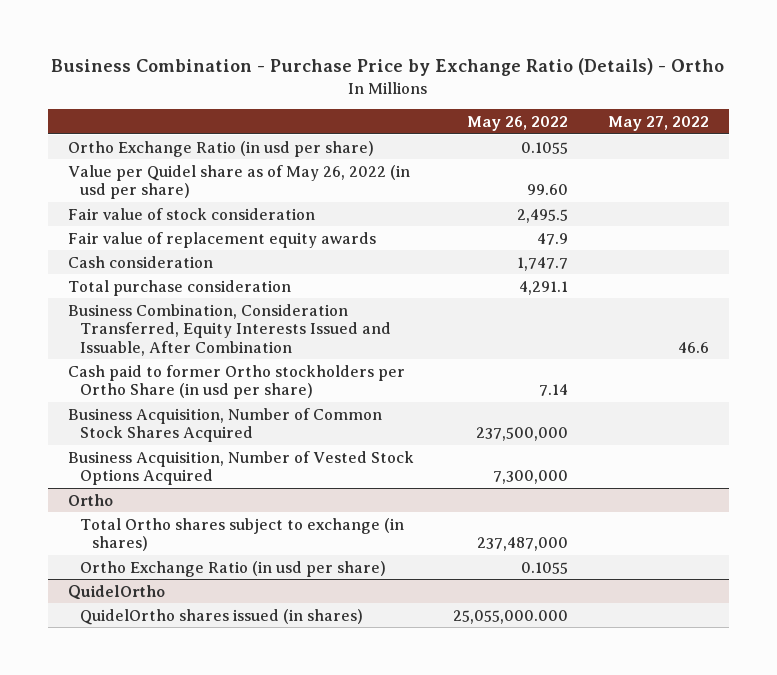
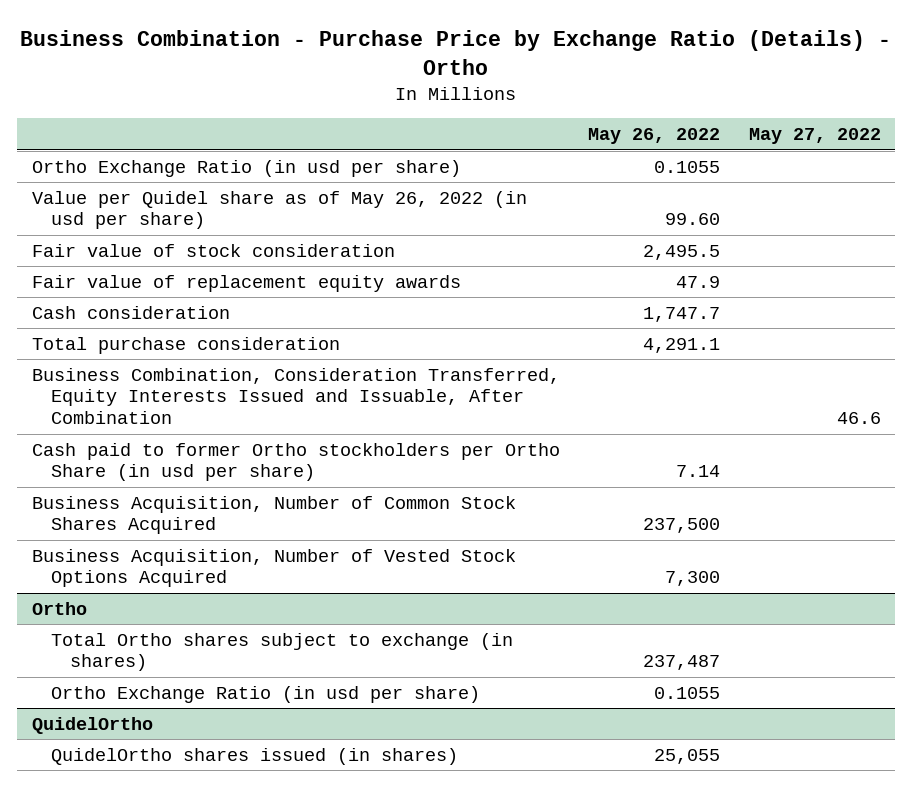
[476,427,569,442] 237,500,000 -> [643,518,721,534] 237,500
[493,470,569,485] 7,300,000 -> [665,571,721,587] 7,300
[477,537,569,552] 237,487,000 -> [643,655,721,671] 237,487
[453,609,569,624] 25,055,000.000 -> [654,748,721,764] 25,055

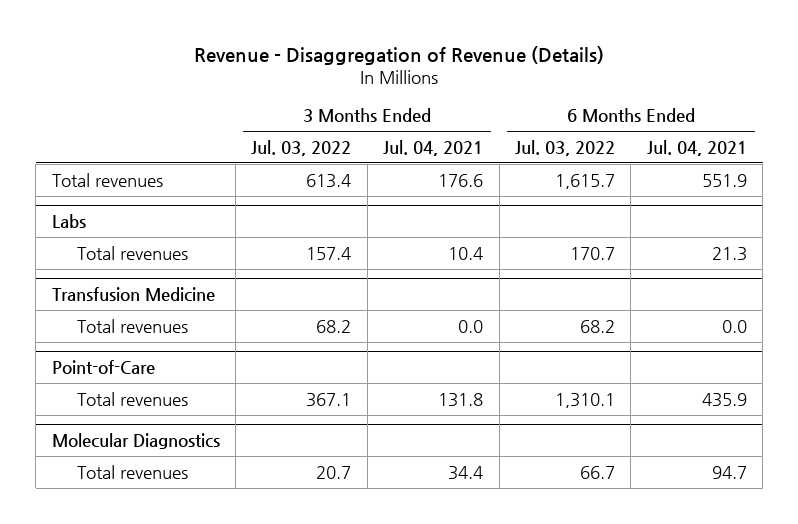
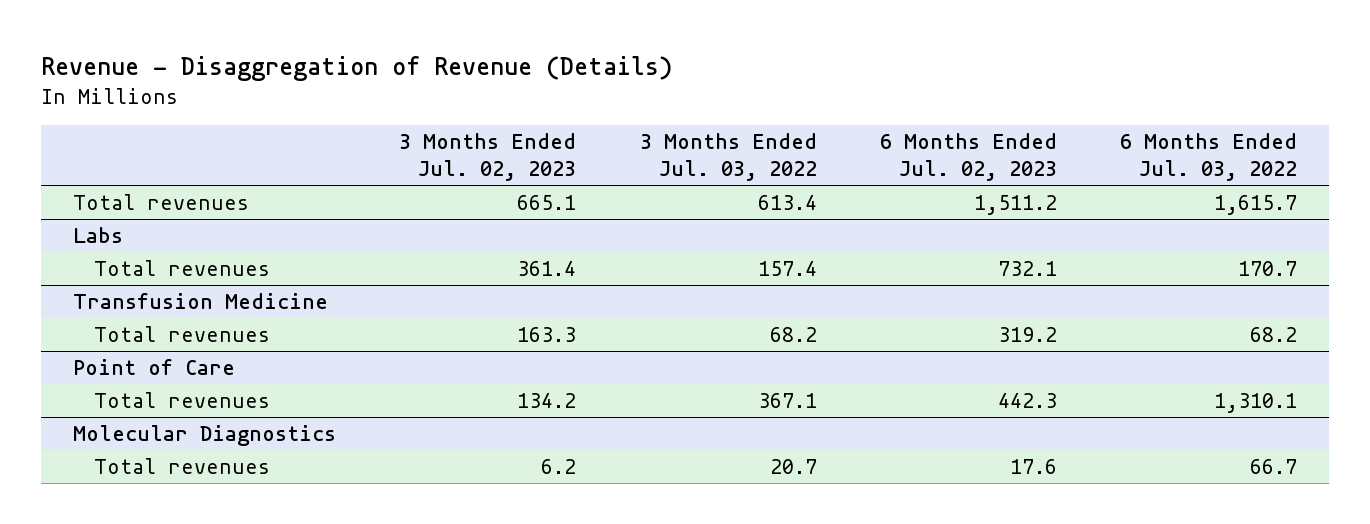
[383,139,484,156] Jul. 04, 2021 -> none
[646,139,747,156] Jul. 04, 2021 -> none
none -> [399,133,577,182] 3 Months Ended Jul. 02, 2023
none -> [879,133,1057,182] 6 Months Ended Jul. 02, 2023
[51,360,155,375] Point-of-Care -> [72,359,235,376] Point of Care

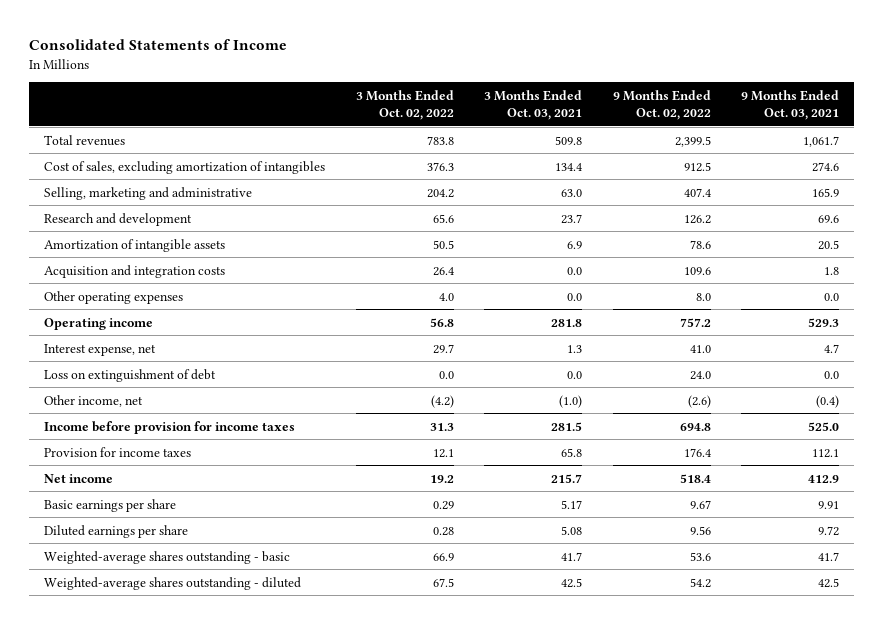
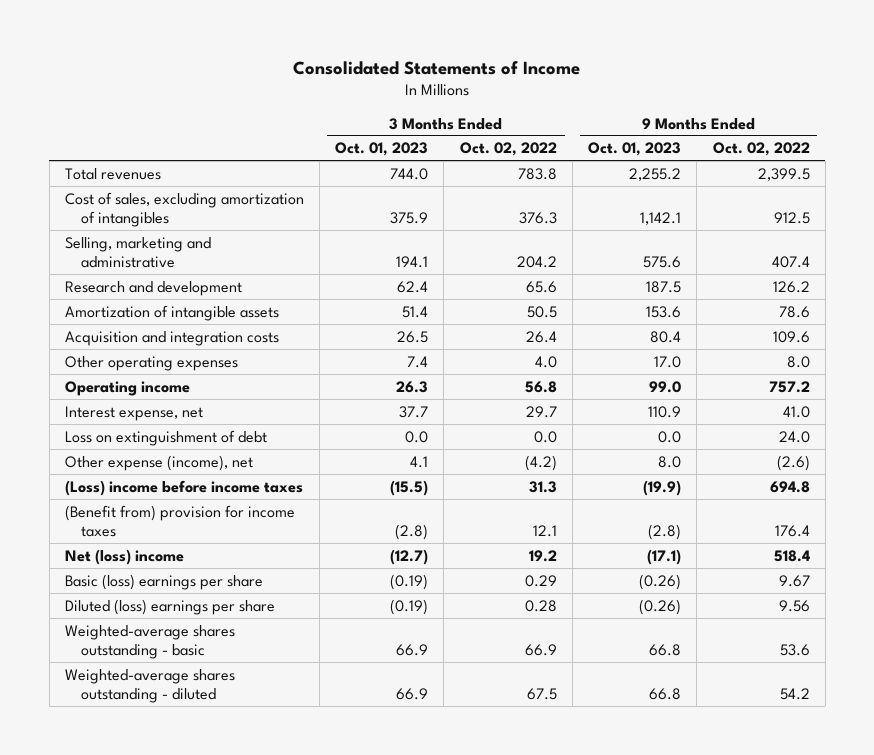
[484,90,583,120] 3 Months Ended Oct. 03, 2021 -> none
[741,90,840,120] 9 Months Ended Oct. 03, 2021 -> none
none -> [335,142,429,157] Oct. 01, 2023
none -> [588,142,682,157] Oct. 01, 2023
[44,394,144,407] Other income, net -> [64,454,253,471] Other expense (income), net
[44,420,296,434] Income before provision for income taxes -> [64,479,303,496] (Loss) income before income taxes
[44,446,192,457] Provision for income taxes -> [64,504,295,537] (Benefit from) provision for income taxes
[44,473,114,483] Net income -> [64,548,184,565] Net (loss) income
[44,498,177,512] Basic earnings per share -> [64,573,263,590] Basic (loss) earnings per share
[44,524,189,538] Diluted earnings per share -> [64,598,275,615] Diluted (loss) earnings per share

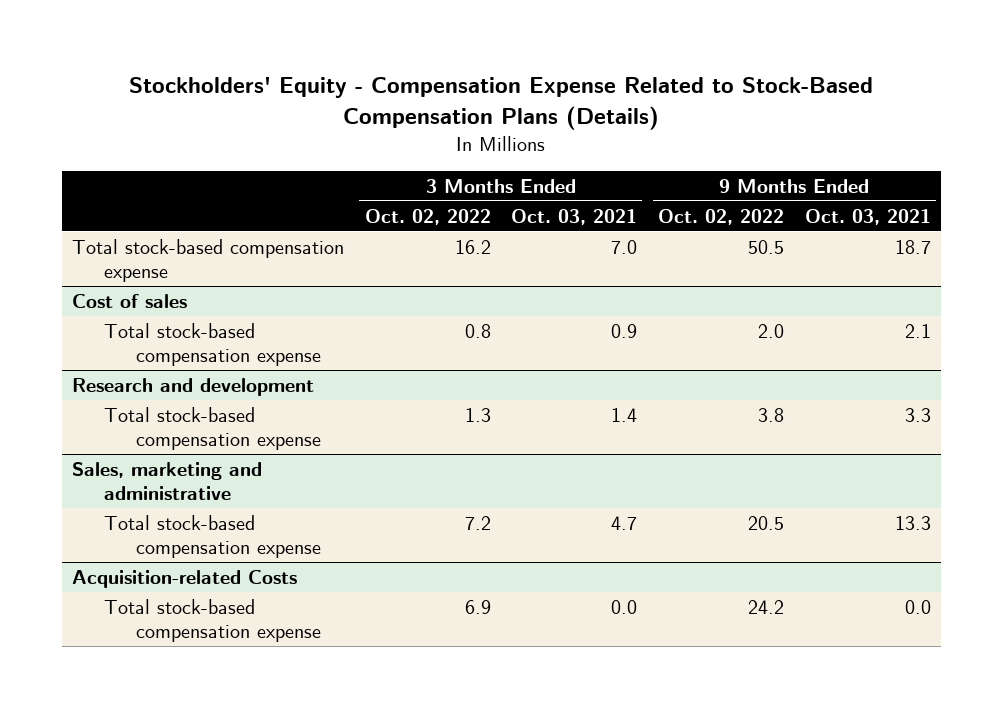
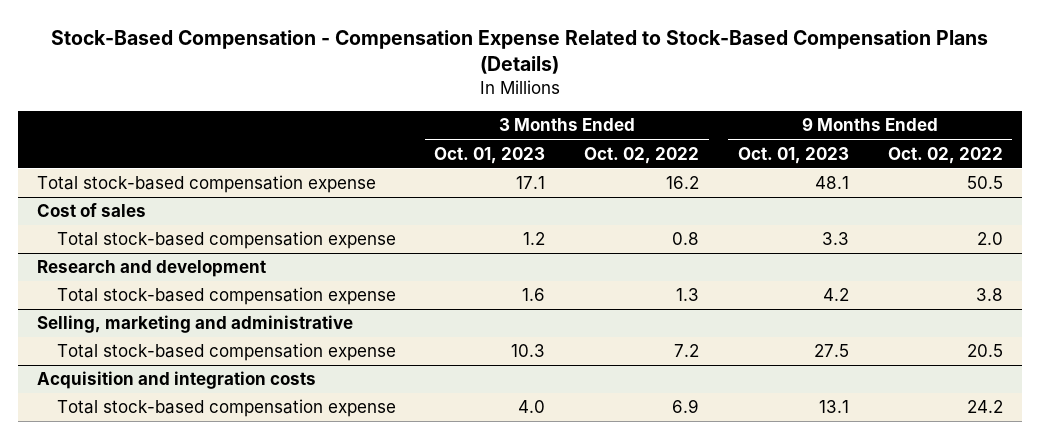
[129,76,874,130] Stockholders' Equity - Compensation Expense Related to Stock-Based Compensation Plans (Details) -> [51,29,989,75] Stock-Based Compensation - Compensation Expense Related to Stock-Based Compensation Plans (Details)
[511,208,638,225] Oct. 03, 2021 -> none
[804,208,931,225] Oct. 03, 2021 -> none
none -> [434,146,546,164] Oct. 01, 2023
none -> [737,146,849,164] Oct. 01, 2023
[71,462,262,501] Sales, marketing and administrative -> [37,315,354,334] Selling, marketing and administrative
[71,570,297,589] Acquisition-related Costs -> [37,371,317,390] Acquisition and integration costs

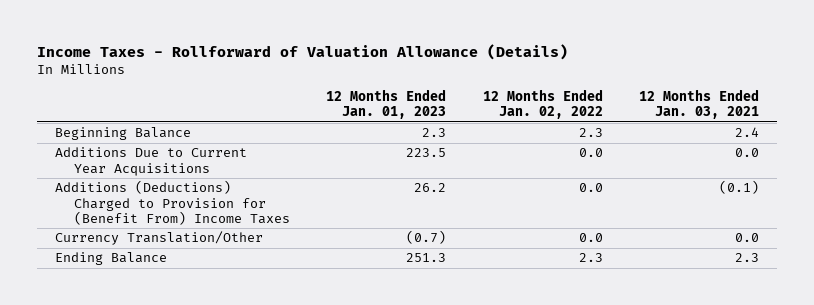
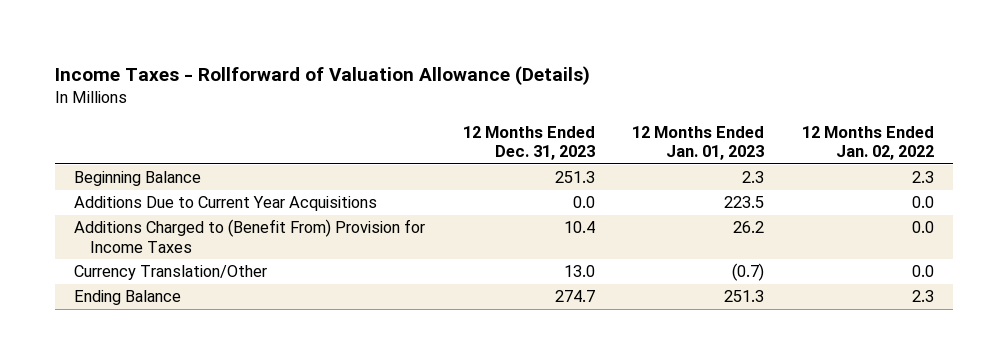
[638,89,759,120] 12 Months Ended Jan. 03, 2021 -> none
none -> [462,125,595,161] 12 Months Ended Dec. 31, 2023
[55,180,290,226] Additions (Deductions) Charged to Provision for (Benefit From) Income Taxes -> [73,219,425,253] Additions Charged to (Benefit From) Provision for Income Taxes

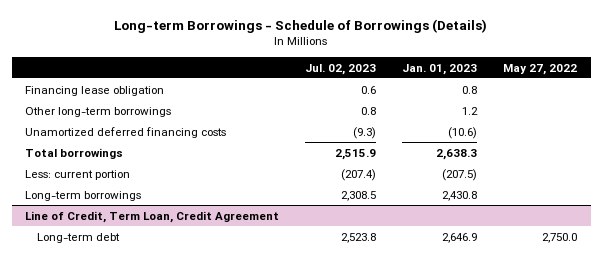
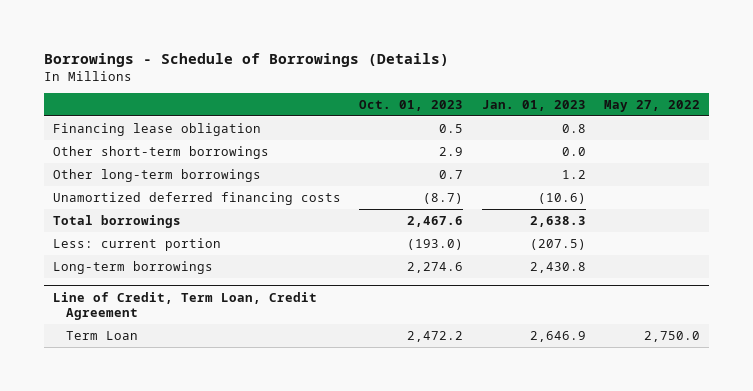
[114,18,488,33] Long-term Borrowings - Schedule of Borrowings (Details) -> [44,52,450,67] Borrowings - Schedule of Borrowings (Details)
[304,63,376,75] Jul. 02, 2023 -> none
none -> [359,100,464,112] Oct. 01, 2023
none -> [53,145,270,159] Other short-term borrowings
[37,232,121,243] Long-term debt -> [65,330,138,340] Term Loan

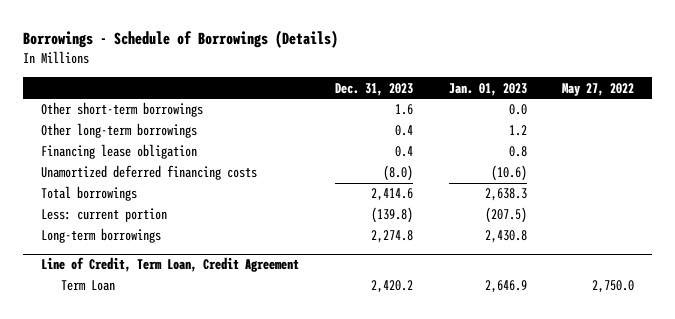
[359,100,464,112] Oct. 01, 2023 -> none
none -> [334,82,413,96] Dec. 31, 2023
[53,122,262,136] Financing lease obligation -> [40,144,197,160] Financing lease obligation

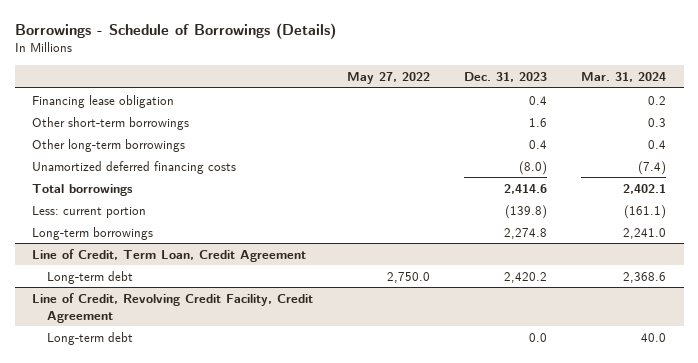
[448,82,527,96] Jan. 01, 2023 -> none
none -> [581,72,667,83] Mar. 31, 2024
[40,144,197,160] Financing lease obligation -> [31,94,174,108] Financing lease obligation
[60,280,115,292] Term Loan -> [47,270,134,284] Long-term debt
none -> [31,292,313,323] Line of Credit, Revolving Credit Facility, Credit Agreement
none -> [47,331,134,345] Long-term debt

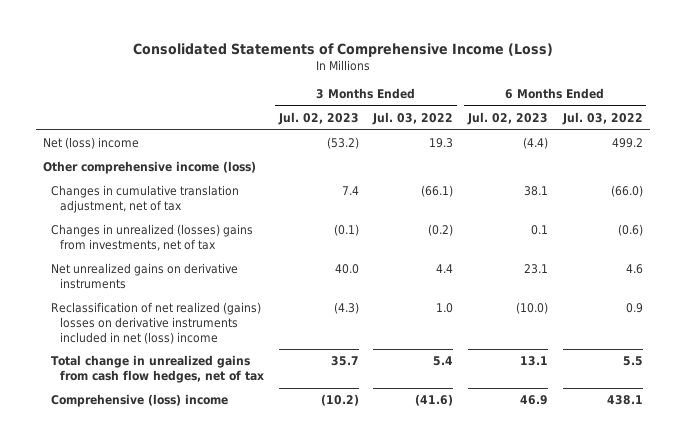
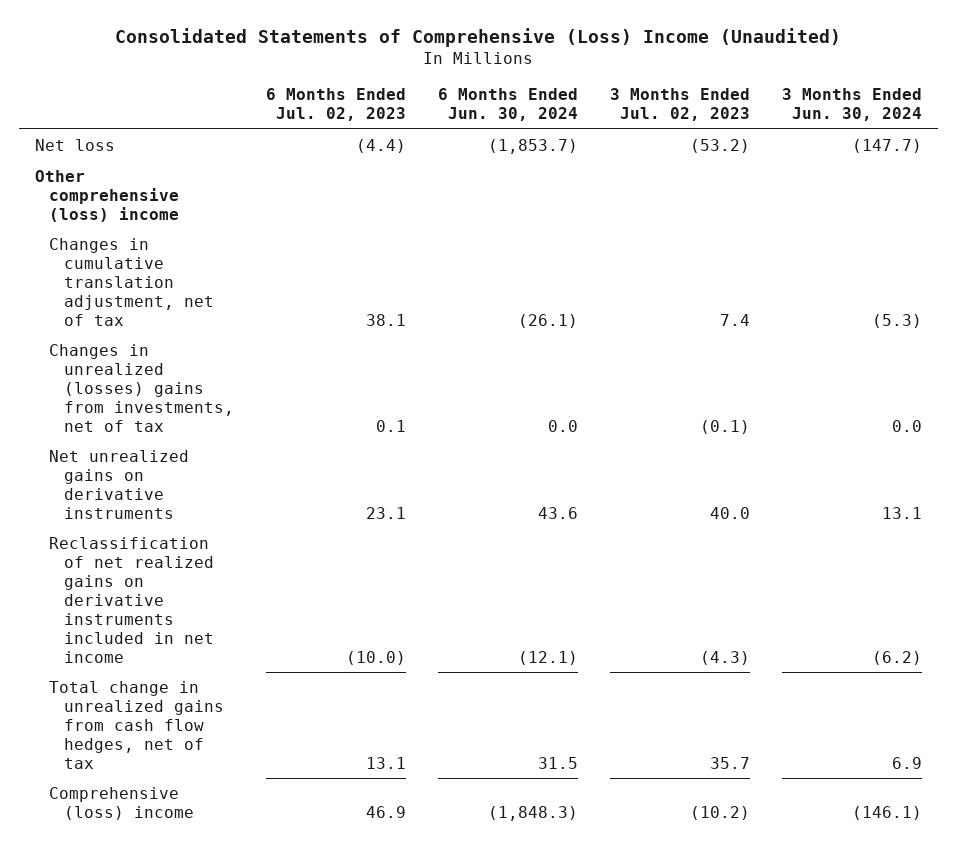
[132,42,553,57] Consolidated Statements of Comprehensive Income (Loss) -> [115,27,842,47] Consolidated Statements of Comprehensive (Loss) Income (Unaudited)
[372,111,454,125] Jul. 03, 2022 -> none
[561,111,643,125] Jul. 03, 2022 -> none
none -> [437,88,578,122] 6 Months Ended Jun. 30, 2024
none -> [782,88,923,122] 3 Months Ended Jun. 30, 2024
[42,137,139,150] Net (loss) income -> [34,138,115,151] Net loss
[42,161,256,175] Other comprehensive income (loss) -> [34,169,180,222] Other comprehensive (loss) income
[51,302,262,344] Reclassification of net realized (gains) losses on derivative instruments included in net (loss) income -> [49,536,214,663] Reclassification of net realized gains on derivative instruments included in net income

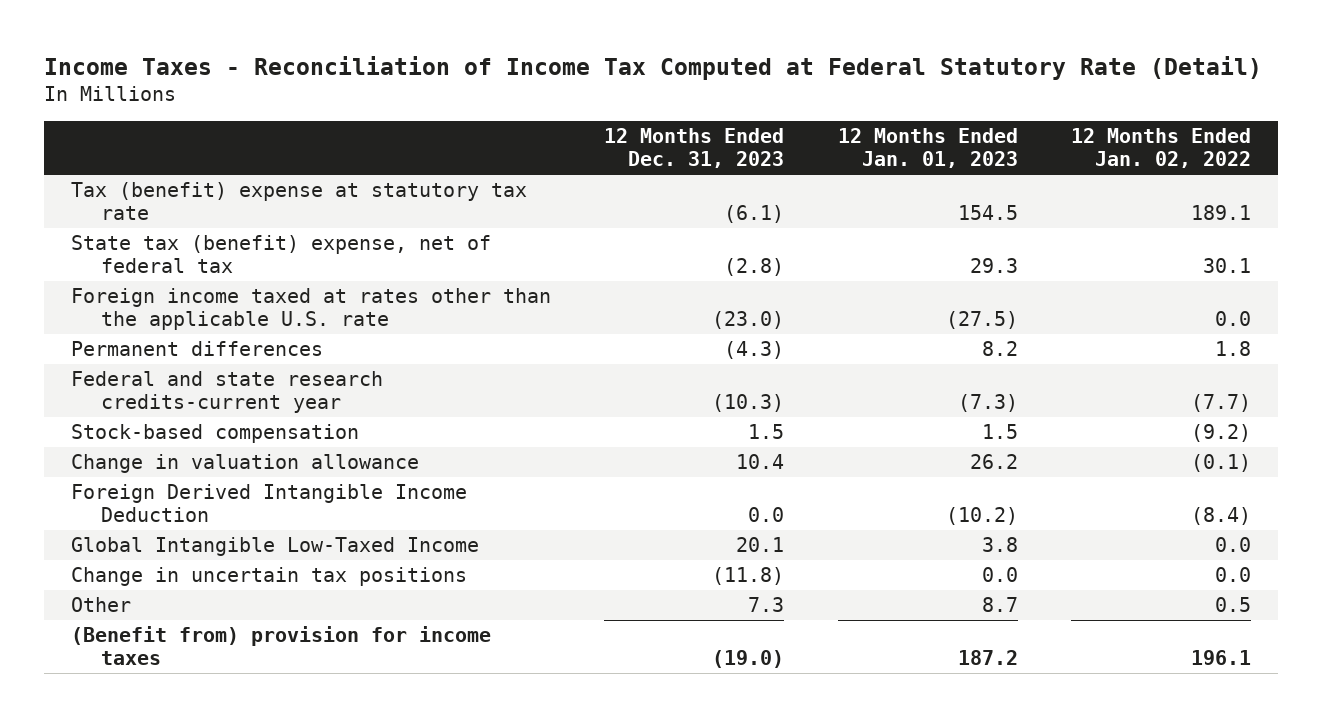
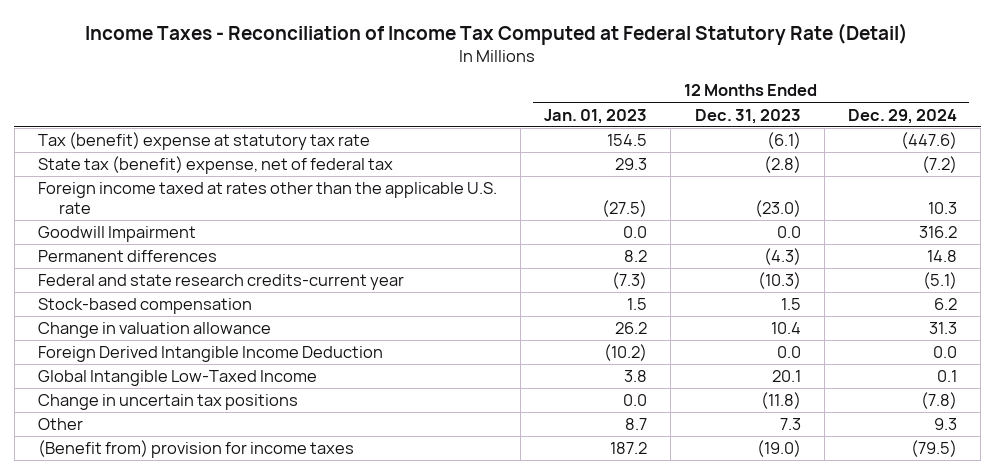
[1071,128,1252,169] 12 Months Ended Jan. 02, 2022 -> none
none -> [847,108,957,124] Dec. 29, 2024
none -> [38,226,197,243] Goodwill Impairment

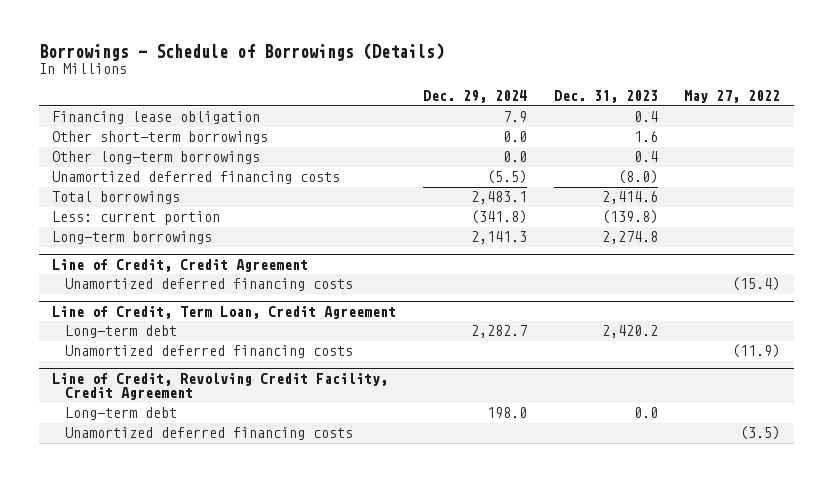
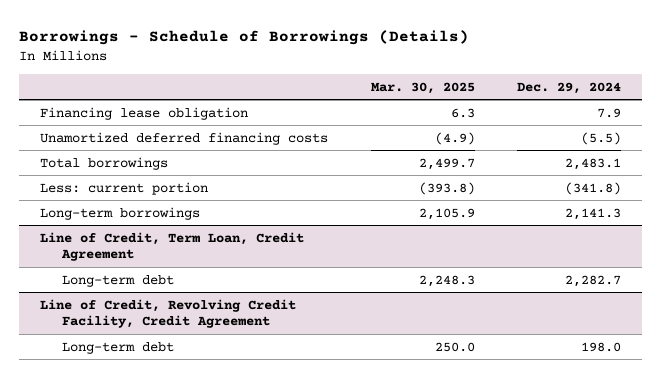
[553,90,658,104] Dec. 31, 2023 -> none
[684,90,781,104] May 27, 2022 -> none
none -> [370,81,475,94] Mar. 30, 2025
[52,131,269,145] Other short-term borrowings -> none
[52,151,261,165] Other long-term borrowings -> none
[52,258,309,272] Line of Credit, Credit Agreement -> none
[64,278,353,292] Unamortized deferred financing costs -> none
[64,345,353,359] Unamortized deferred financing costs -> none
[64,427,353,441] Unamortized deferred financing costs -> none

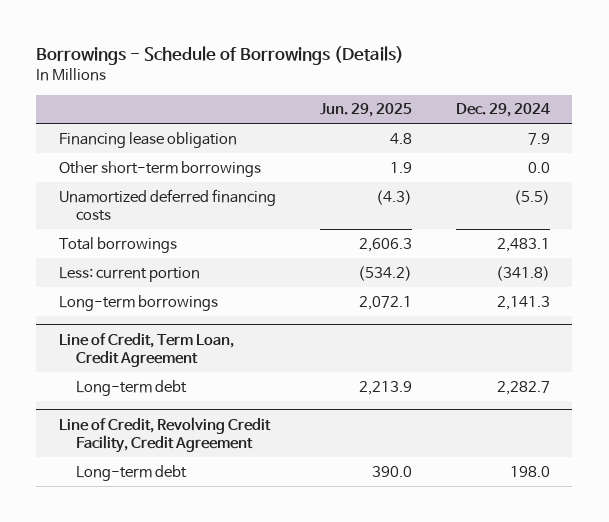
[370,81,475,94] Mar. 30, 2025 -> none
none -> [319,103,412,118] Jun. 29, 2025
none -> [58,160,261,177] Other short-term borrowings

